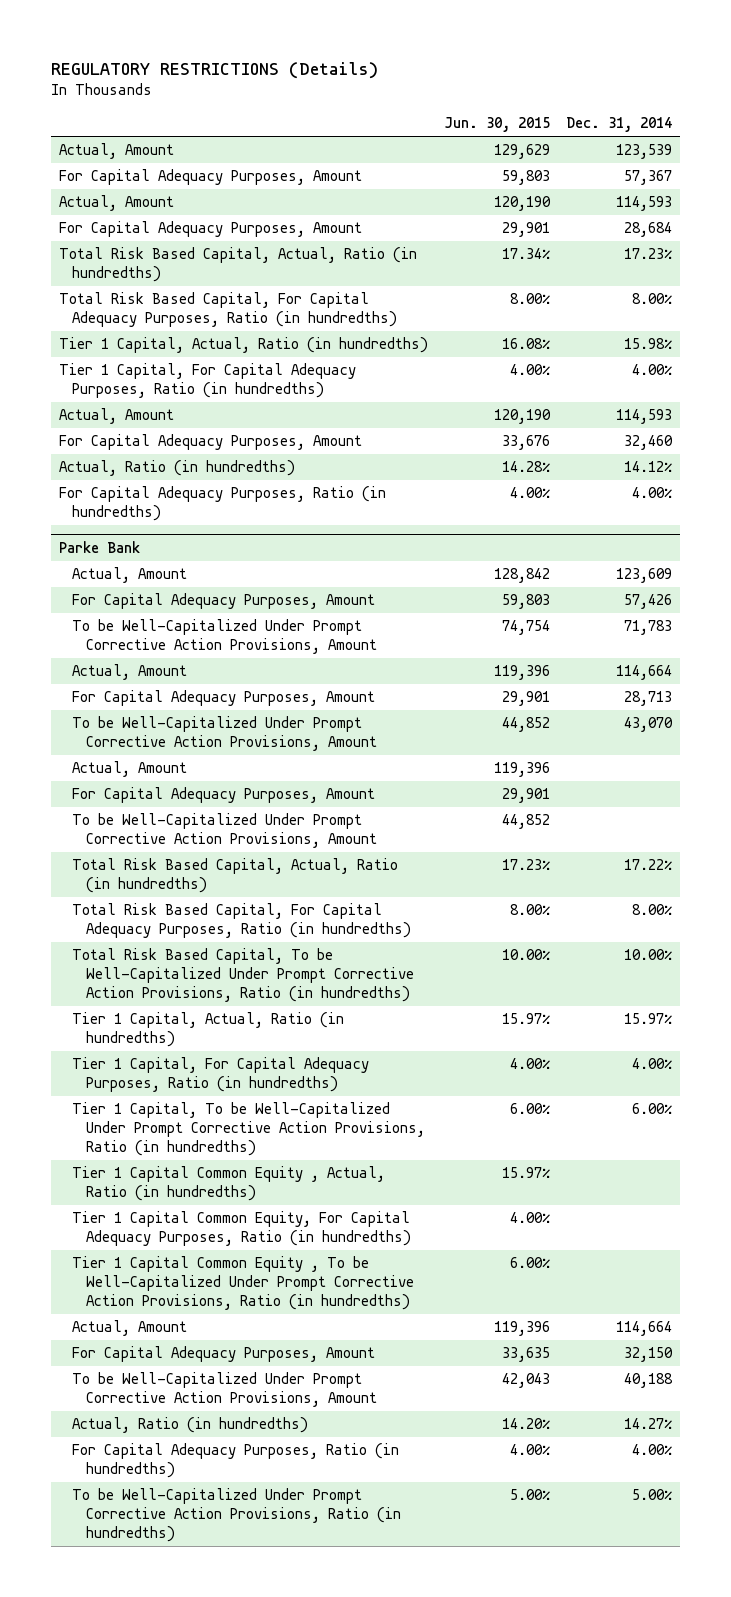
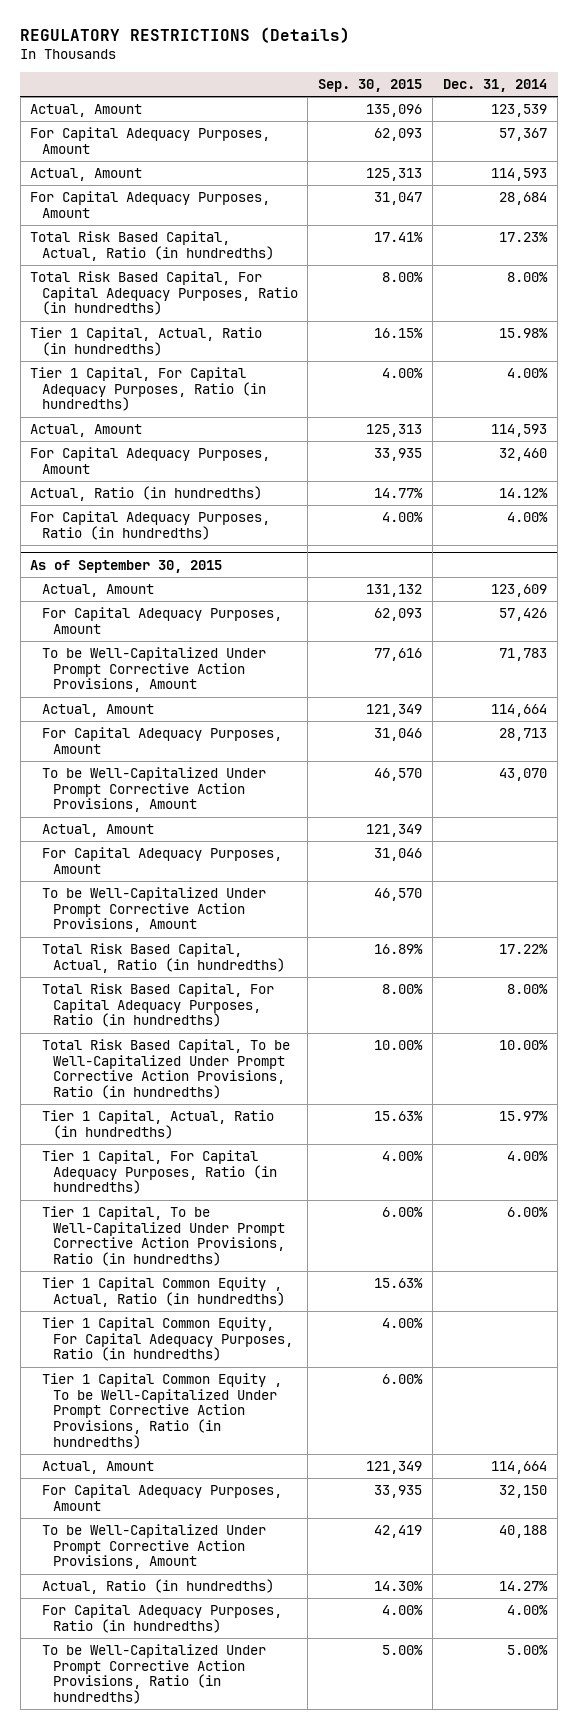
[443,117,550,133] Jun. 30, 2015 -> none
none -> [318,79,423,93] Sep. 30, 2015
[59,540,141,553] Parke Bank -> [30,559,223,573] As of September 30, 2015

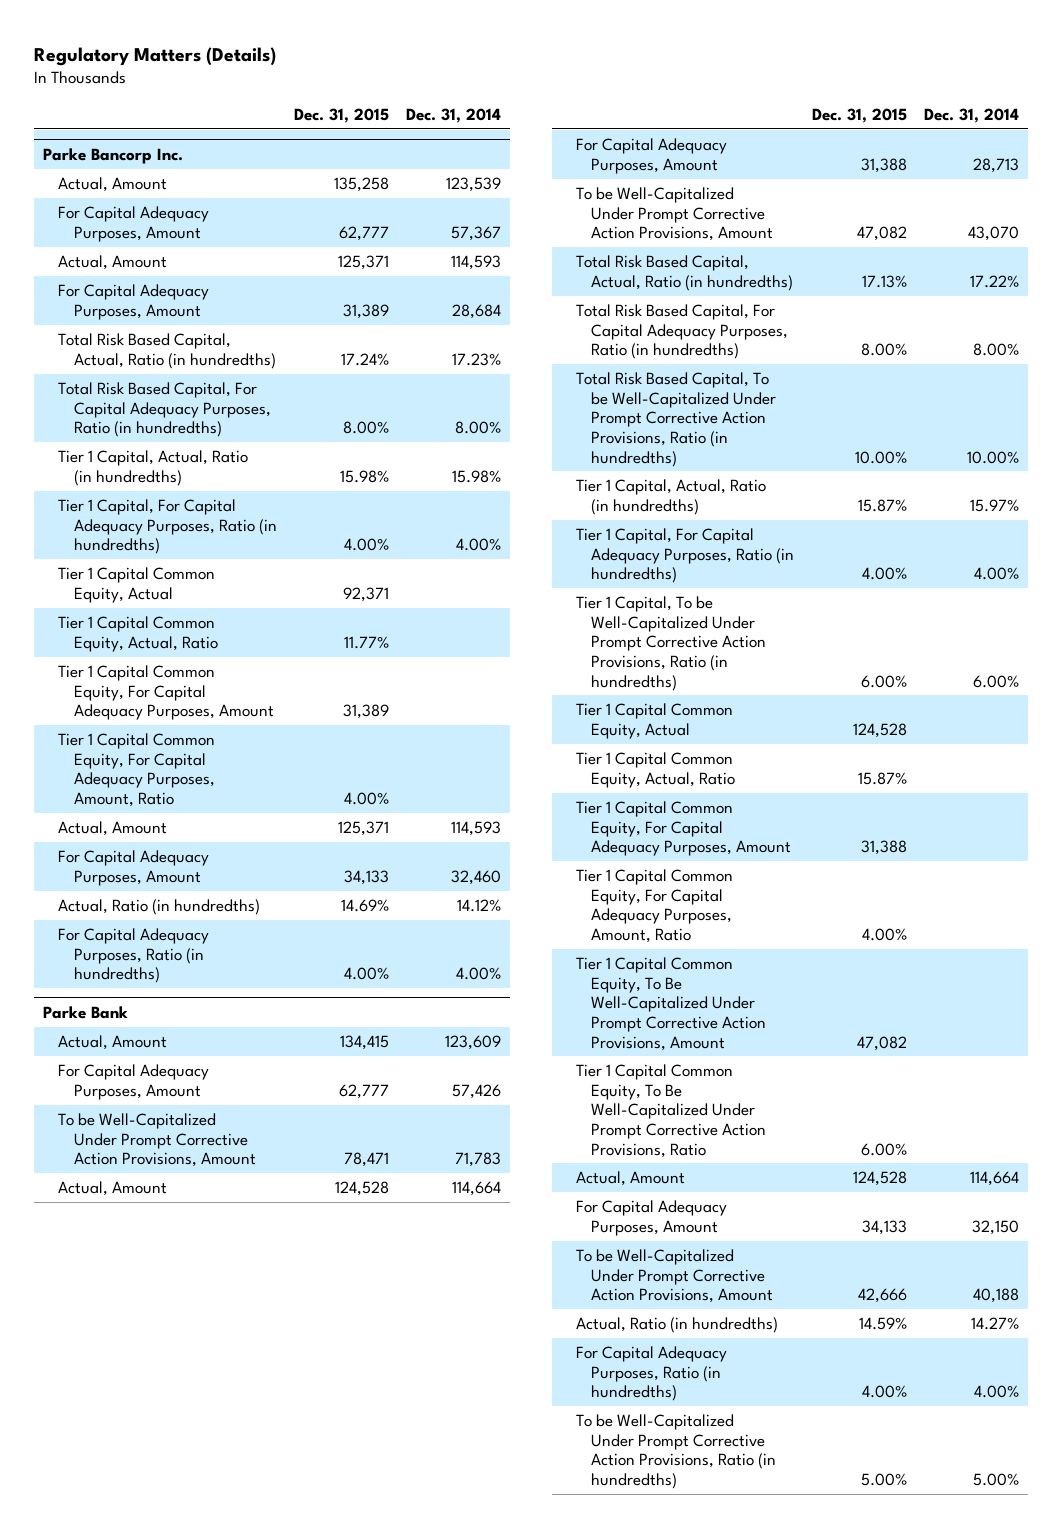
[20,26,351,43] REGULATORY RESTRICTIONS (Details) -> [34,46,277,66] Regulatory Matters (Details)
[318,79,423,93] Sep. 30, 2015 -> none
none -> [294,108,390,124] Dec. 31, 2015
none -> [43,147,184,164] Parke Bancorp Inc.
none -> [58,566,216,603] Tier 1 Capital Common Equity, Actual
none -> [58,615,218,652] Tier 1 Capital Common Equity, Actual, Ratio
none -> [58,664,274,721] Tier 1 Capital Common Equity, For Capital Adequacy Purposes, Amount
none -> [58,732,216,807] Tier 1 Capital Common Equity, For Capital Adequacy Purposes, Amount, Ratio
[30,559,223,573] As of September 30, 2015 -> none
none -> [43,1005,129,1019] Parke Bank
[41,823,154,837] Actual, Amount -> none
[41,846,282,874] For Capital Adequacy Purposes, Amount -> none
[41,886,266,933] To be Well-Capitalized Under Prompt Corrective Action Provisions, Amount -> none
none -> [576,702,734,739] Tier 1 Capital Common Equity, Actual
[41,1276,285,1307] Tier 1 Capital Common Equity , Actual, Ratio (in hundredths) -> [576,751,736,788] Tier 1 Capital Common Equity, Actual, Ratio
none -> [576,800,792,857] Tier 1 Capital Common Equity, For Capital Adequacy Purposes, Amount
[41,1316,293,1362] Tier 1 Capital Common Equity, For Capital Adequacy Purposes, Ratio (in hundredths) -> [576,868,734,943] Tier 1 Capital Common Equity, For Capital Adequacy Purposes, Amount, Ratio
none -> [576,956,767,1051] Tier 1 Capital Common Equity, To Be Well-Capitalized Under Prompt Corrective Action Provisions, Amount
[41,1372,282,1450] Tier 1 Capital Common Equity , To be Well-Capitalized Under Prompt Corrective Action Provisions, Ratio (in hundredths) -> [576,1063,767,1158] Tier 1 Capital Common Equity, To Be Well-Capitalized Under Prompt Corrective Action Provisions, Ratio

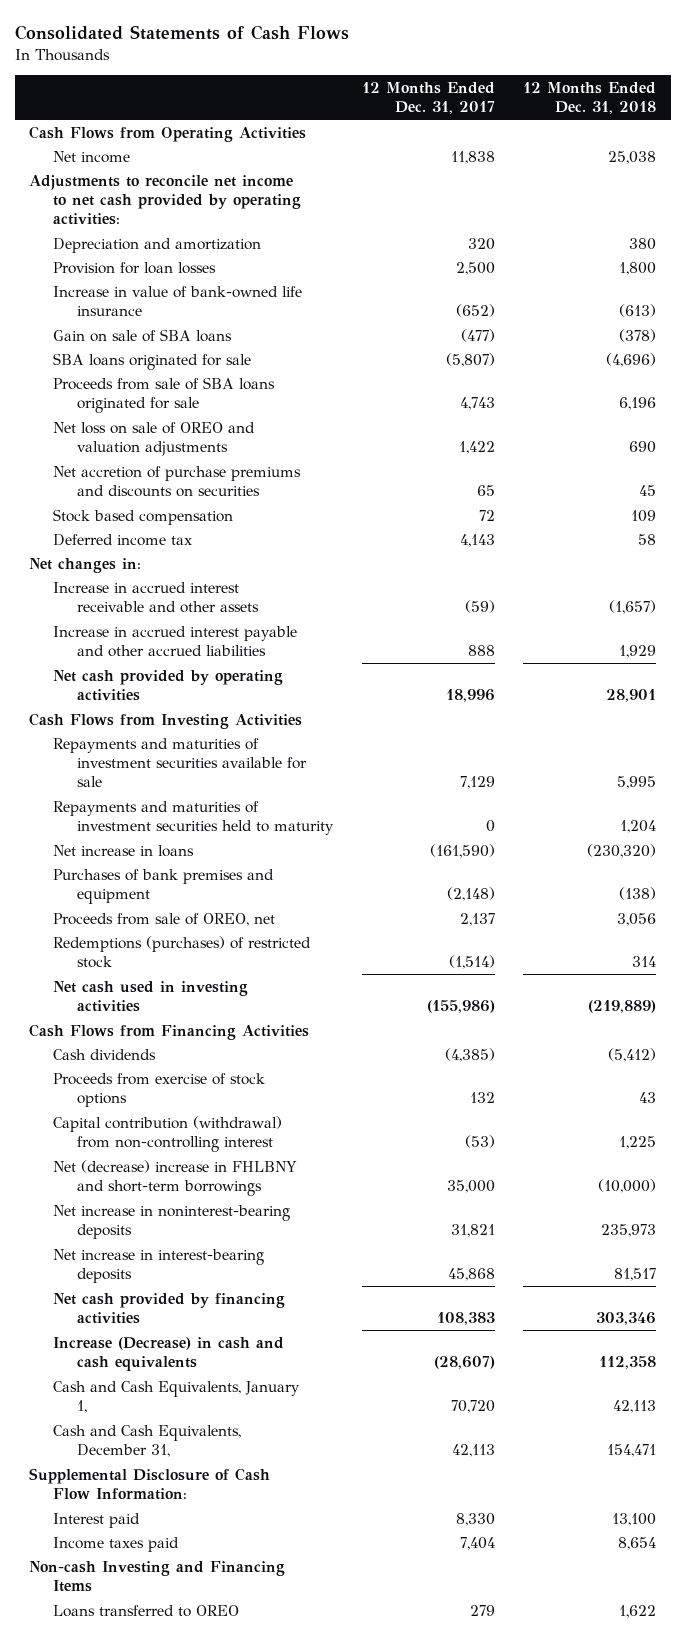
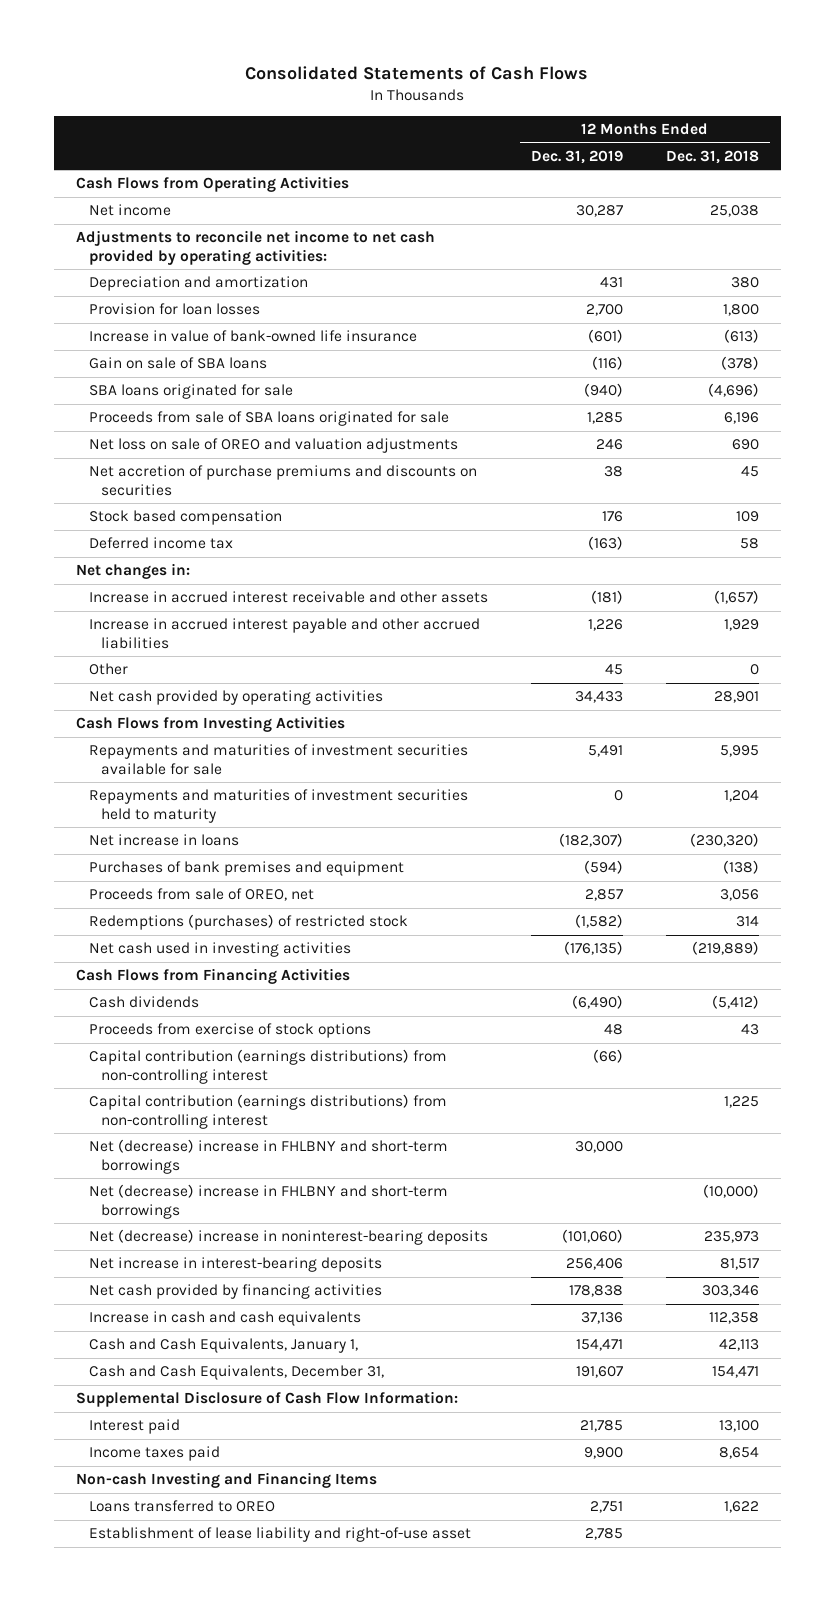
[361,81,495,115] 12 Months Ended Dec. 31, 2017 -> none
none -> [530,149,623,164] Dec. 31, 2019
none -> [88,663,128,676] Other
none -> [88,1049,447,1084] Capital contribution (earnings distributions) from non-controlling interest
[52,1115,282,1152] Capital contribution (withdrawal) from non-controlling interest -> [88,1094,447,1129] Capital contribution (earnings distributions) from non-controlling interest
none -> [88,1139,448,1174] Net (decrease) increase in FHLBNY and short-term borrowings
[52,1204,290,1239] Net increase in noninterest-bearing deposits -> [88,1229,488,1246] Net (decrease) increase in noninterest-bearing deposits
[52,1336,284,1371] Increase (Decrease) in cash and cash equivalents -> [88,1311,361,1327] Increase in cash and cash equivalents
none -> [88,1527,471,1543] Establishment of lease liability and right-of-use asset

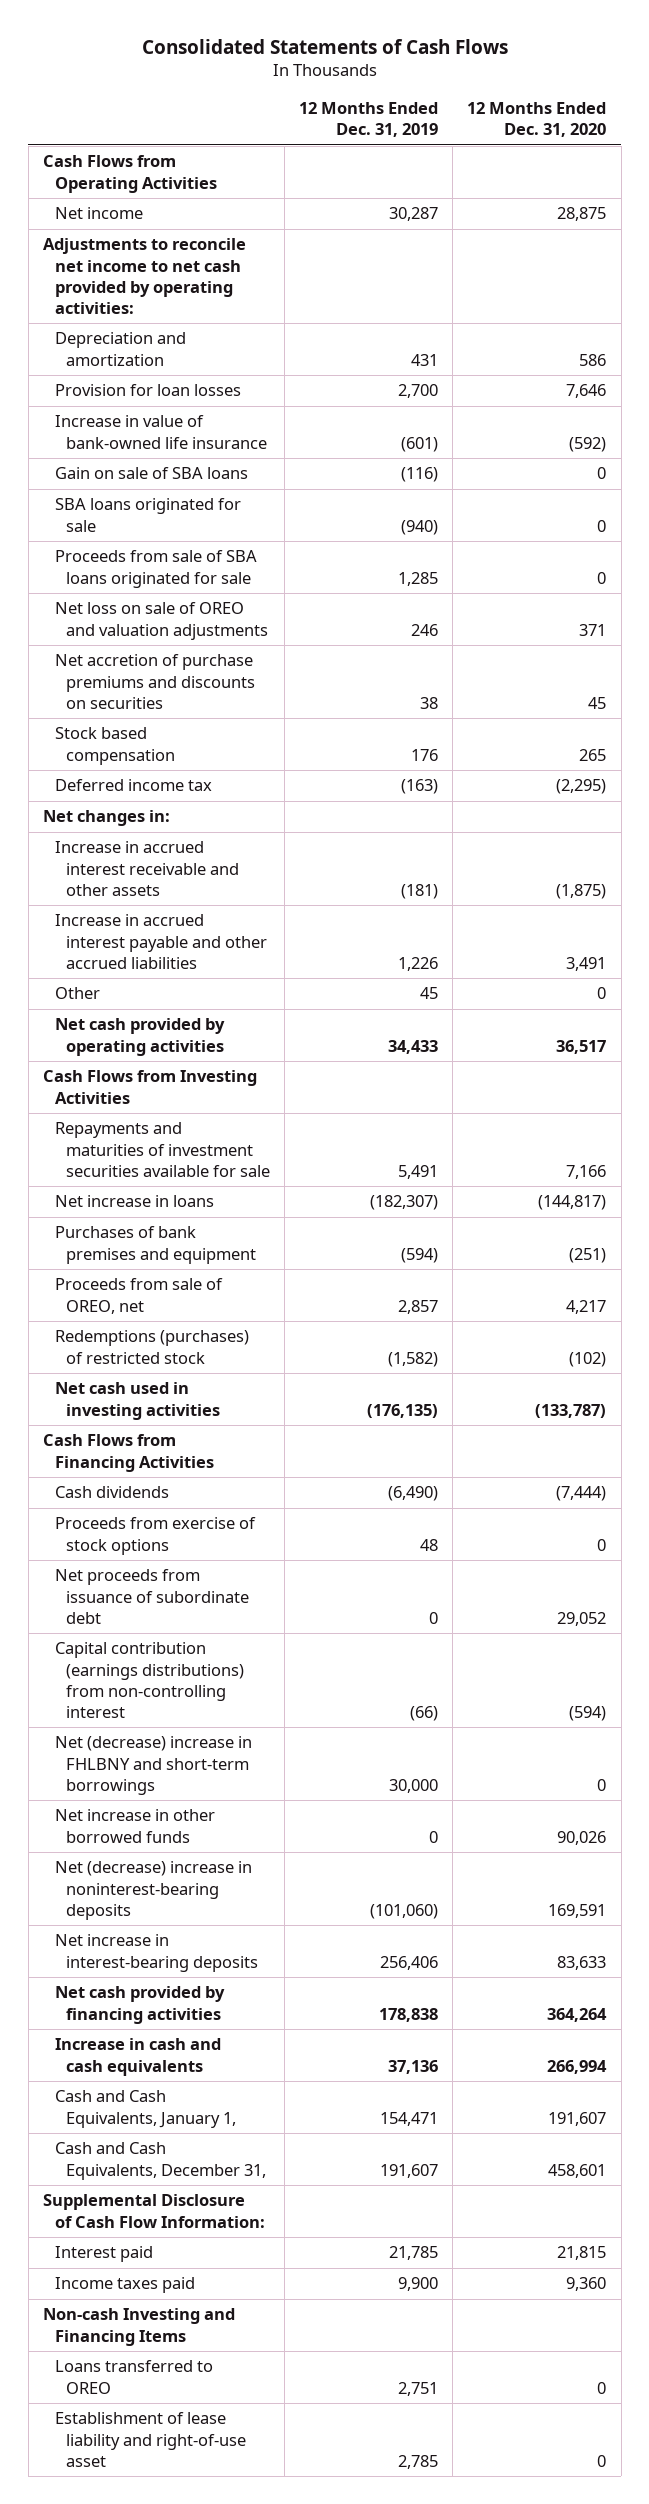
[666,149,760,164] Dec. 31, 2018 -> none
none -> [467,101,607,137] 12 Months Ended Dec. 31, 2020
[88,789,468,823] Repayments and maturities of investment securities held to maturity -> none
none -> [54,1569,250,1624] Net proceeds from issuance of subordinate debt
[88,1094,447,1129] Capital contribution (earnings distributions) from non-controlling interest -> none
[88,1184,448,1219] Net (decrease) increase in FHLBNY and short-term borrowings -> none
none -> [54,1809,215,1843] Net increase in other borrowed funds

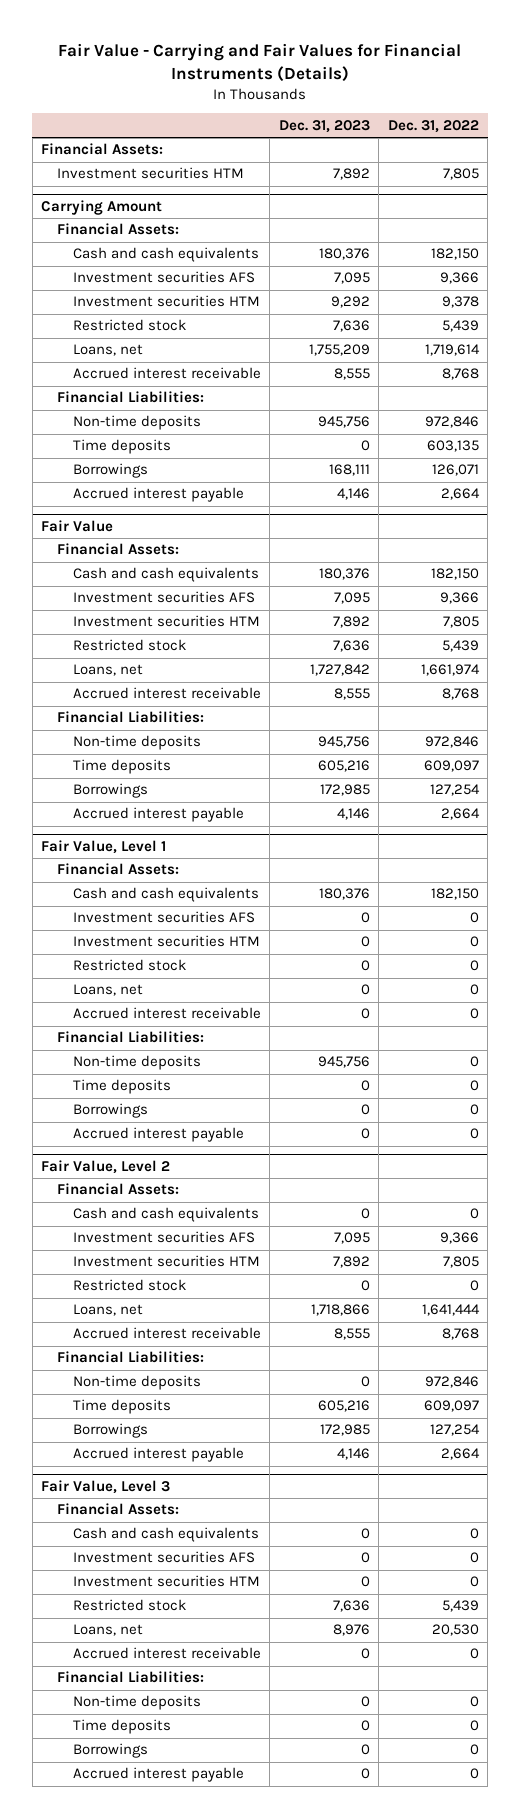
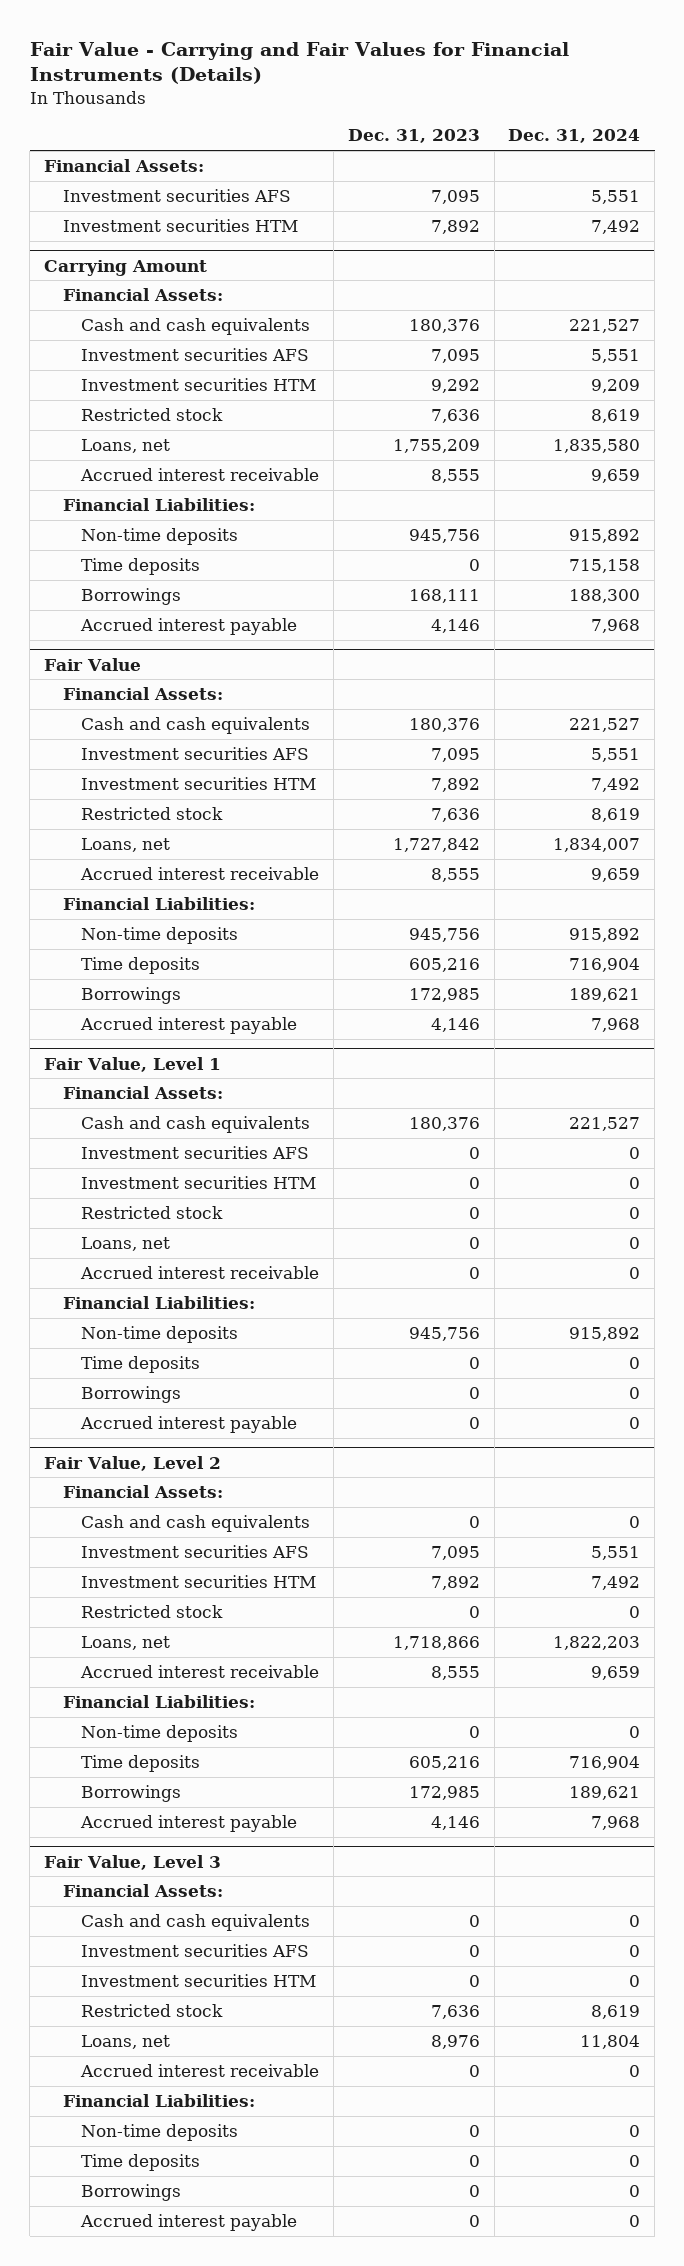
[387,119,479,133] Dec. 31, 2022 -> none
none -> [508,129,641,144] Dec. 31, 2024
none -> [62,188,291,202] Investment securities AFS

